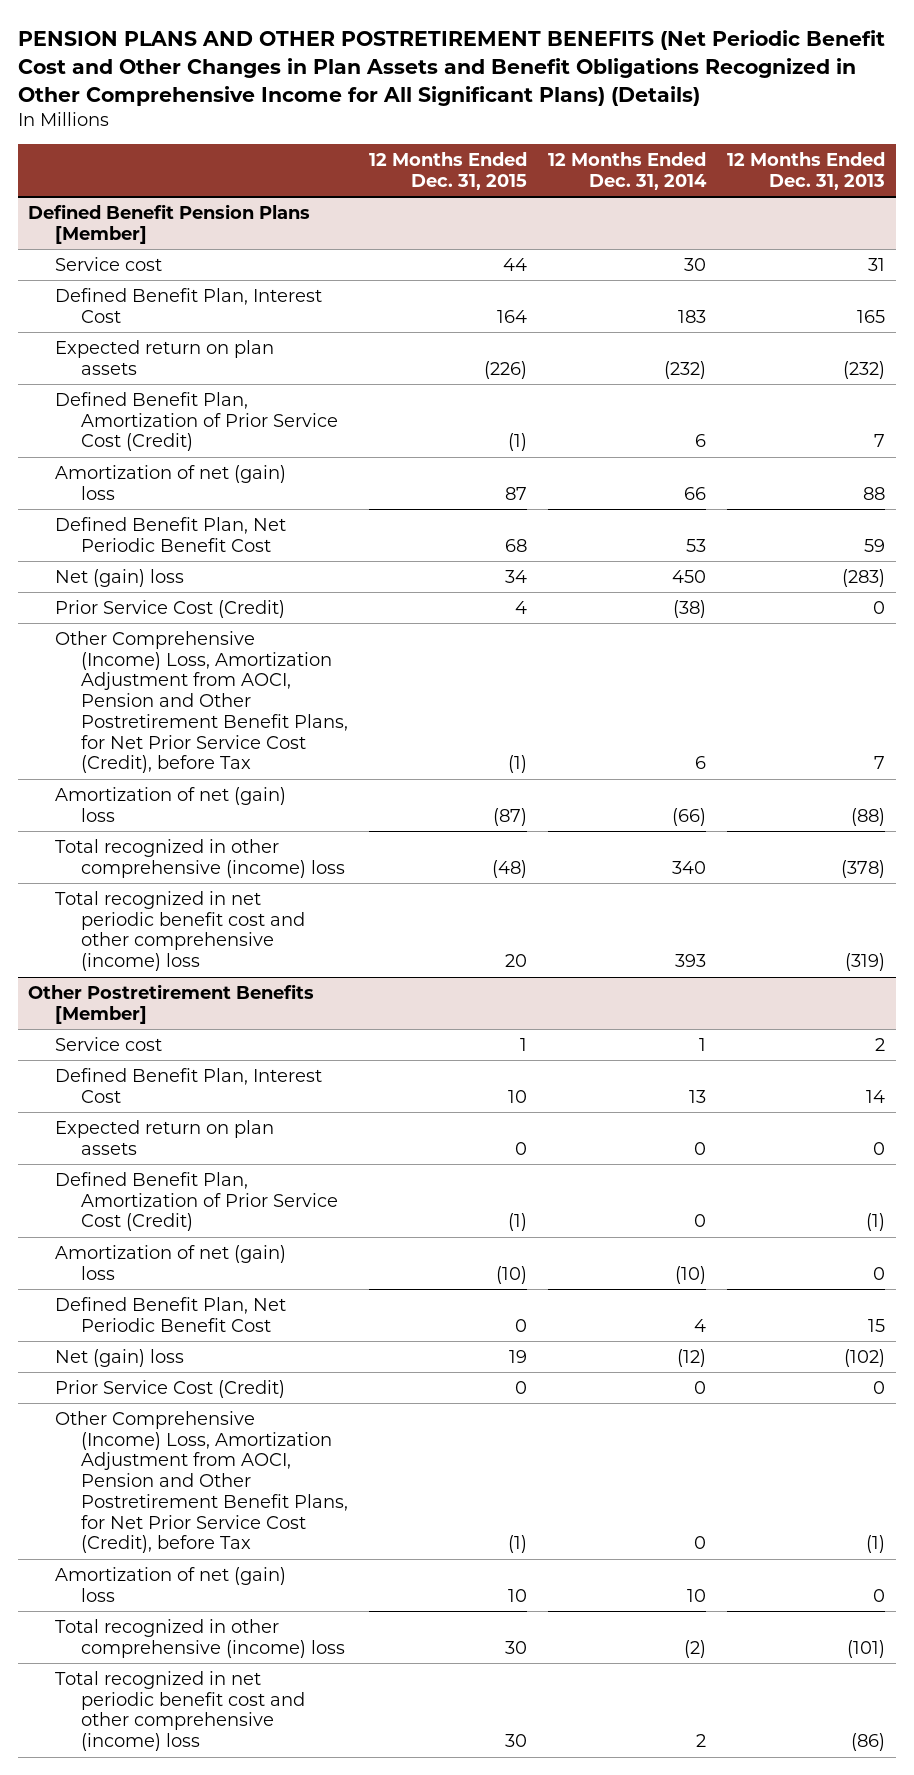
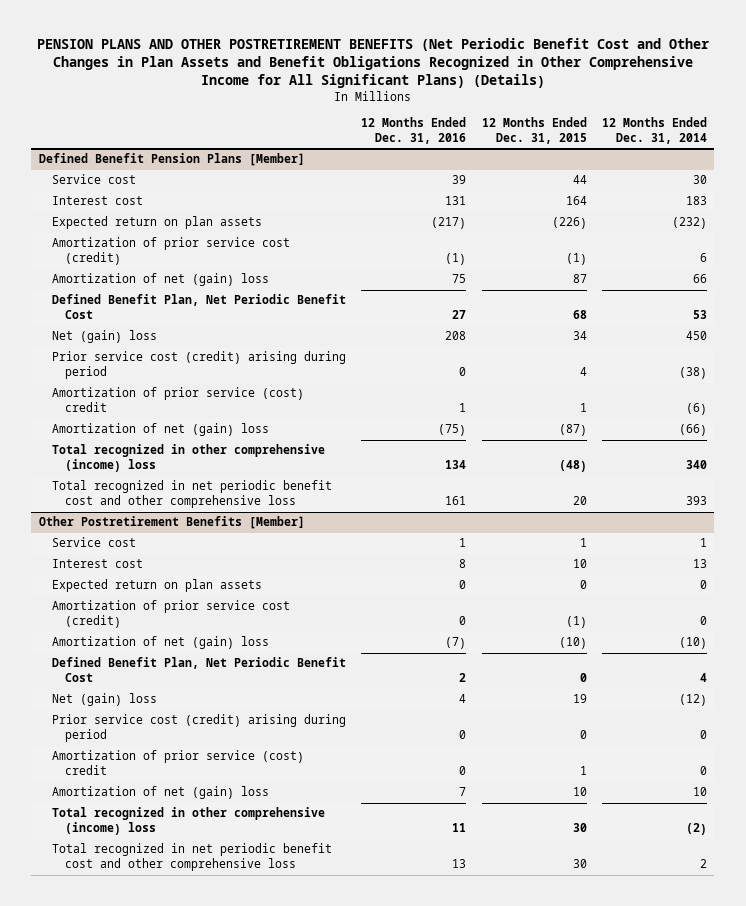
[727,151,886,190] 12 Months Ended Dec. 31, 2013 -> none
none -> [361,117,467,145] 12 Months Ended Dec. 31, 2016
[54,287,322,323] Defined Benefit Plan, Interest Cost -> [52,196,144,206] Interest cost
[54,391,338,452] Defined Benefit Plan, Amortization of Prior Service Cost (Credit) -> [52,237,291,266] Amortization of prior service cost (credit)
[54,599,285,618] Prior Service Cost (Credit) -> [52,351,347,380] Prior service cost (credit) arising during period
[54,630,348,774] Other Comprehensive (Income) Loss, Amortization Adjustment from AOCI, Pension and Other Postretirement Benefit Plans, for Net Prior Service Cost (Credit), before Tax -> [52,387,305,413] Amortization of prior service (cost) credit
[508,755,528,774] (1) -> [579,403,587,413] 1
[695,756,707,770] 6 -> [685,403,707,416] (6)
[54,890,305,972] Total recognized in net periodic benefit cost and other comprehensive (income) loss -> [52,480,333,509] Total recognized in net periodic benefit cost and other comprehensive loss
[54,1067,322,1103] Defined Benefit Plan, Interest Cost -> [52,559,144,569] Interest cost
[54,1171,338,1232] Defined Benefit Plan, Amortization of Prior Service Cost (Credit) -> [52,600,291,629] Amortization of prior service cost (credit)
[54,1379,285,1398] Prior Service Cost (Credit) -> [52,714,347,743] Prior service cost (credit) arising during period
[54,1410,348,1554] Other Comprehensive (Income) Loss, Amortization Adjustment from AOCI, Pension and Other Postretirement Benefit Plans, for Net Prior Service Cost (Credit), before Tax -> [52,750,305,776] Amortization of prior service (cost) credit
[508,1535,528,1554] (1) -> [579,766,587,776] 1
[54,1670,305,1752] Total recognized in net periodic benefit cost and other comprehensive (income) loss -> [52,843,333,872] Total recognized in net periodic benefit cost and other comprehensive loss

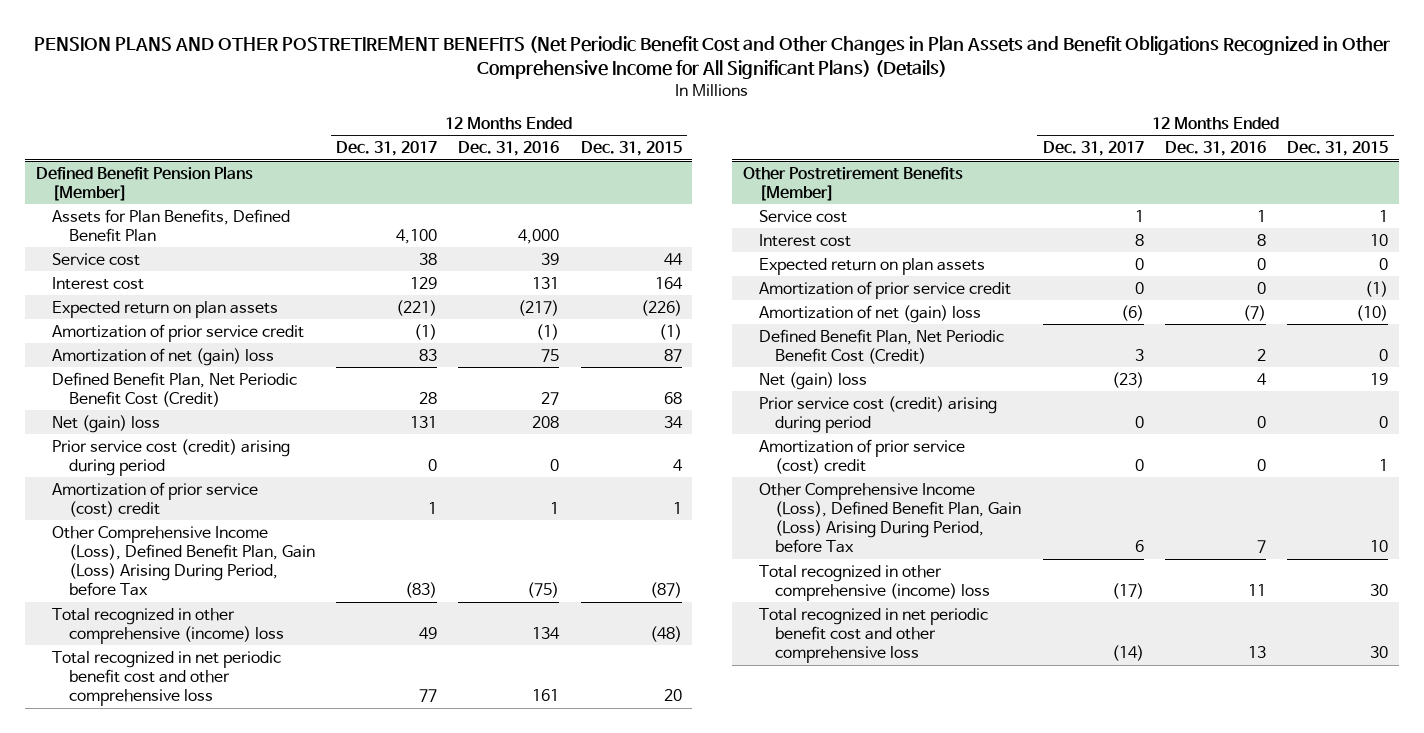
[601,117,707,145] 12 Months Ended Dec. 31, 2014 -> none
none -> [336,141,438,157] Dec. 31, 2017
none -> [52,208,291,242] Assets for Plan Benefits, Defined Benefit Plan
[52,237,291,266] Amortization of prior service cost (credit) -> [52,323,305,342] Amortization of prior service credit
[52,294,347,320] Defined Benefit Plan, Net Periodic Benefit Cost -> [52,371,298,407] Defined Benefit Plan, Net Periodic Benefit Cost (Credit)
[52,423,270,437] Amortization of net (gain) loss -> [52,525,315,597] Other Comprehensive Income (Loss), Defined Benefit Plan, Gain (Loss) Arising During Period, before Tax
[52,600,291,629] Amortization of prior service cost (credit) -> [758,280,1011,299] Amortization of prior service credit
[52,657,347,683] Defined Benefit Plan, Net Periodic Benefit Cost -> [758,328,1004,364] Defined Benefit Plan, Net Periodic Benefit Cost (Credit)
[52,786,270,800] Amortization of net (gain) loss -> none
none -> [758,482,1022,554] Other Comprehensive Income (Loss), Defined Benefit Plan, Gain (Loss) Arising During Period, before Tax

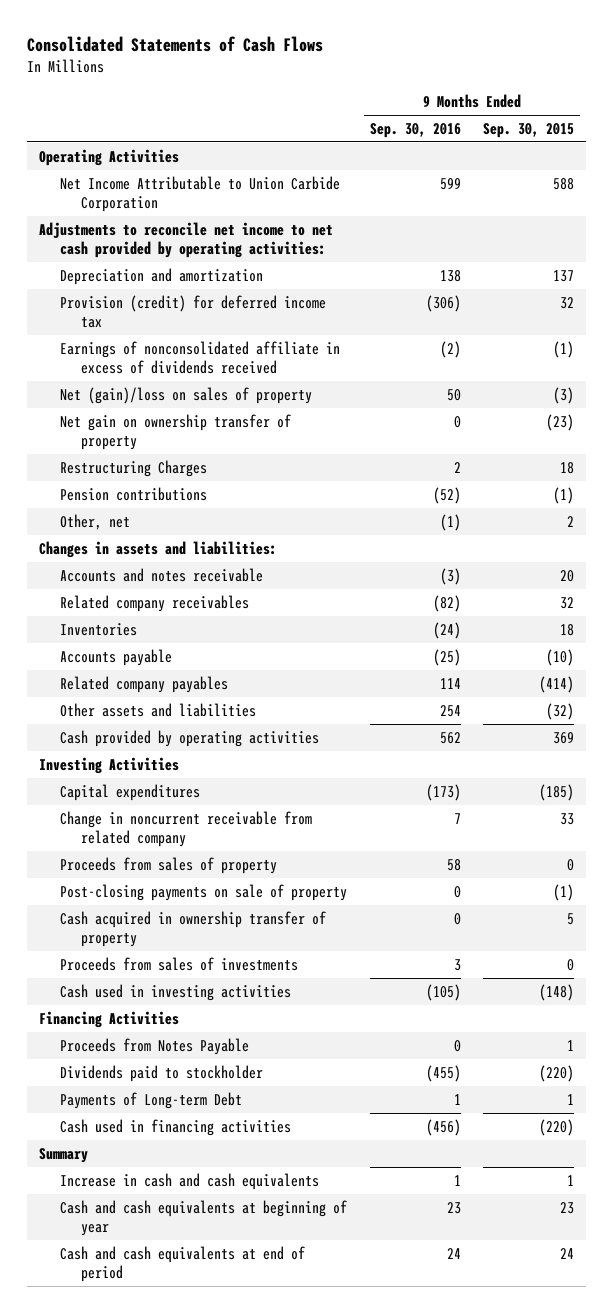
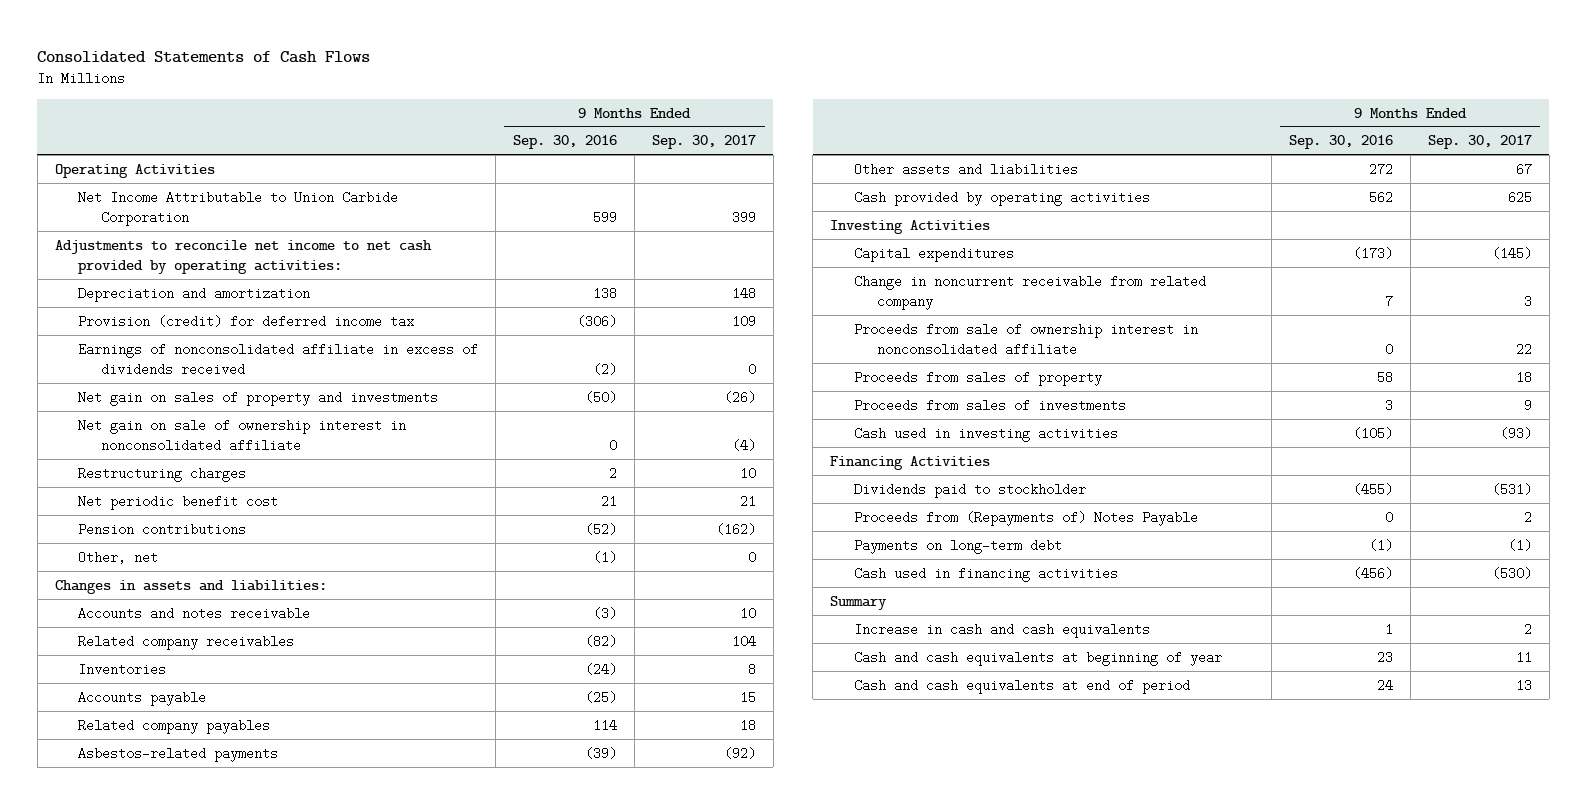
[483,122,575,138] Sep. 30, 2015 -> none
none -> [651,135,756,150] Sep. 30, 2017
[59,413,291,450] Net gain on ownership transfer of property -> none
[59,386,312,404] Net (gain)/loss on sales of property -> [77,390,438,406] Net gain on sales of property and investments
[446,388,461,401] 50 -> [584,390,617,404] (50)
none -> [77,418,406,453] Net gain on sale of ownership interest in nonconsolidated affiliate
[59,459,207,477] Restructuring Charges -> [77,466,246,482] Restructuring charges
none -> [77,494,278,510] Net periodic benefit cost
none -> [77,746,278,762] Asbestos-related payments
[439,704,461,717] 254 -> [1368,162,1393,176] 272
none -> [853,322,1198,357] Proceeds from sale of ownership interest in nonconsolidated affiliate
[59,883,347,901] Post-closing payments on sale of property -> none
[59,910,326,947] Cash acquired in ownership transfer of property -> none
[59,1037,249,1055] Proceeds from Notes Payable -> none
none -> [853,510,1198,526] Proceeds from (Repayments of) Notes Payable
[59,1091,242,1109] Payments of Long-term Debt -> [853,538,1062,554] Payments on long-term debt
[453,1093,461,1105] 1 -> [1368,538,1393,552] (1)

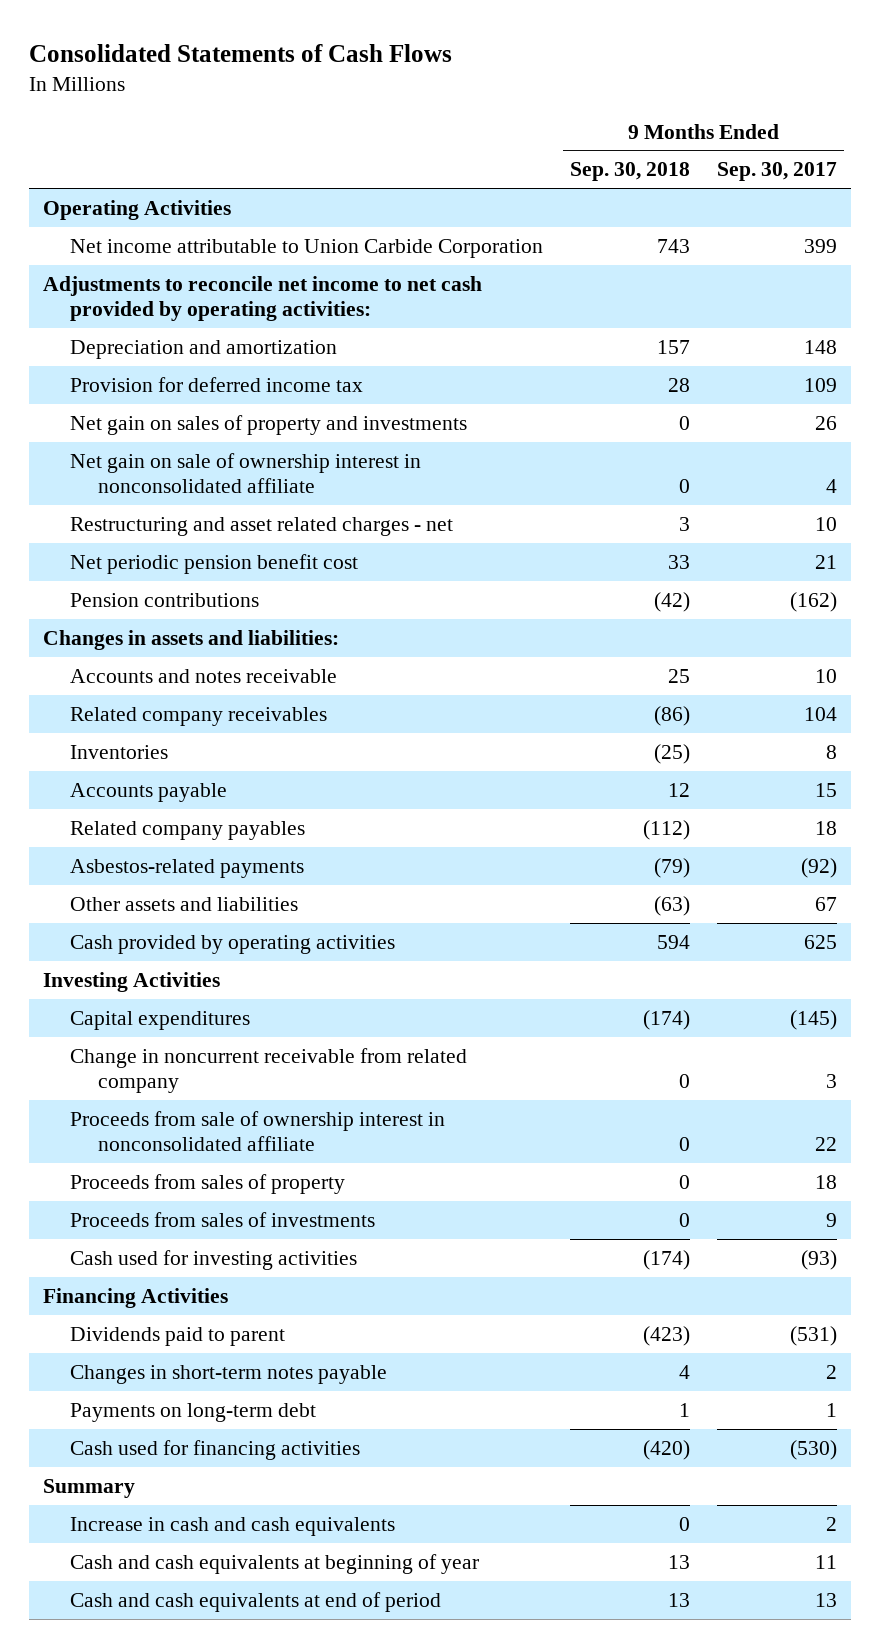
[512,135,617,150] Sep. 30, 2016 -> none
none -> [570,162,691,182] Sep. 30, 2018
[77,190,398,227] Net Income Attributable to Union Carbide Corporation -> [70,238,544,258] Net income attributable to Union Carbide Corporation
[77,342,478,377] Earnings of nonconsolidated affiliate in excess of dividends received -> none
[77,314,414,328] Provision (credit) for deferred income tax -> [70,376,364,392] Provision for deferred income tax
[723,390,756,404] (26) -> [815,415,838,430] 26
[731,439,756,453] (4) -> [826,479,838,494] 4
[77,466,246,482] Restructuring charges -> [70,516,454,536] Restructuring and asset related charges - net
[77,494,278,510] Net periodic benefit cost -> [70,553,359,574] Net periodic pension benefit cost
[77,550,158,564] Other, net -> none
[853,426,1118,442] Cash used in investing activities -> [70,1249,358,1270] Cash used for investing activities
[853,482,1086,498] Dividends paid to stockholder -> [70,1326,286,1346] Dividends paid to parent
[853,510,1198,526] Proceeds from (Repayments of) Notes Payable -> [70,1364,388,1384] Changes in short-term notes payable
[1507,538,1532,552] (1) -> [826,1402,838,1417] 1
[853,566,1118,582] Cash used in financing activities -> [70,1439,361,1460] Cash used for financing activities

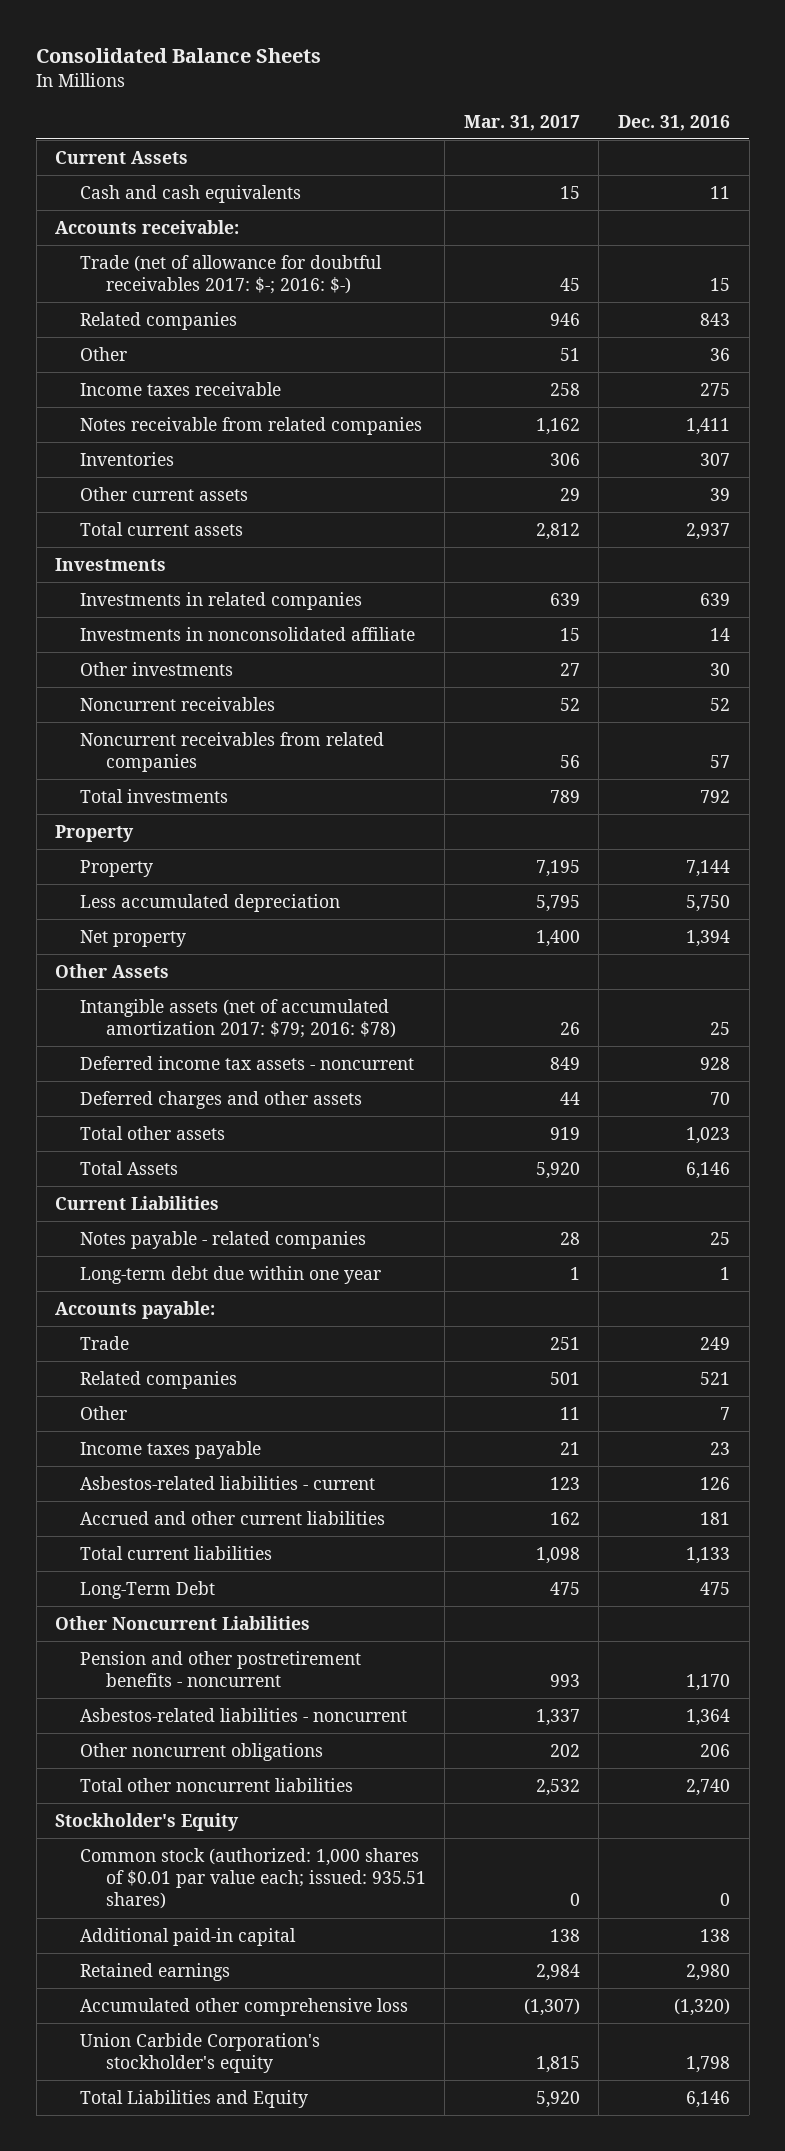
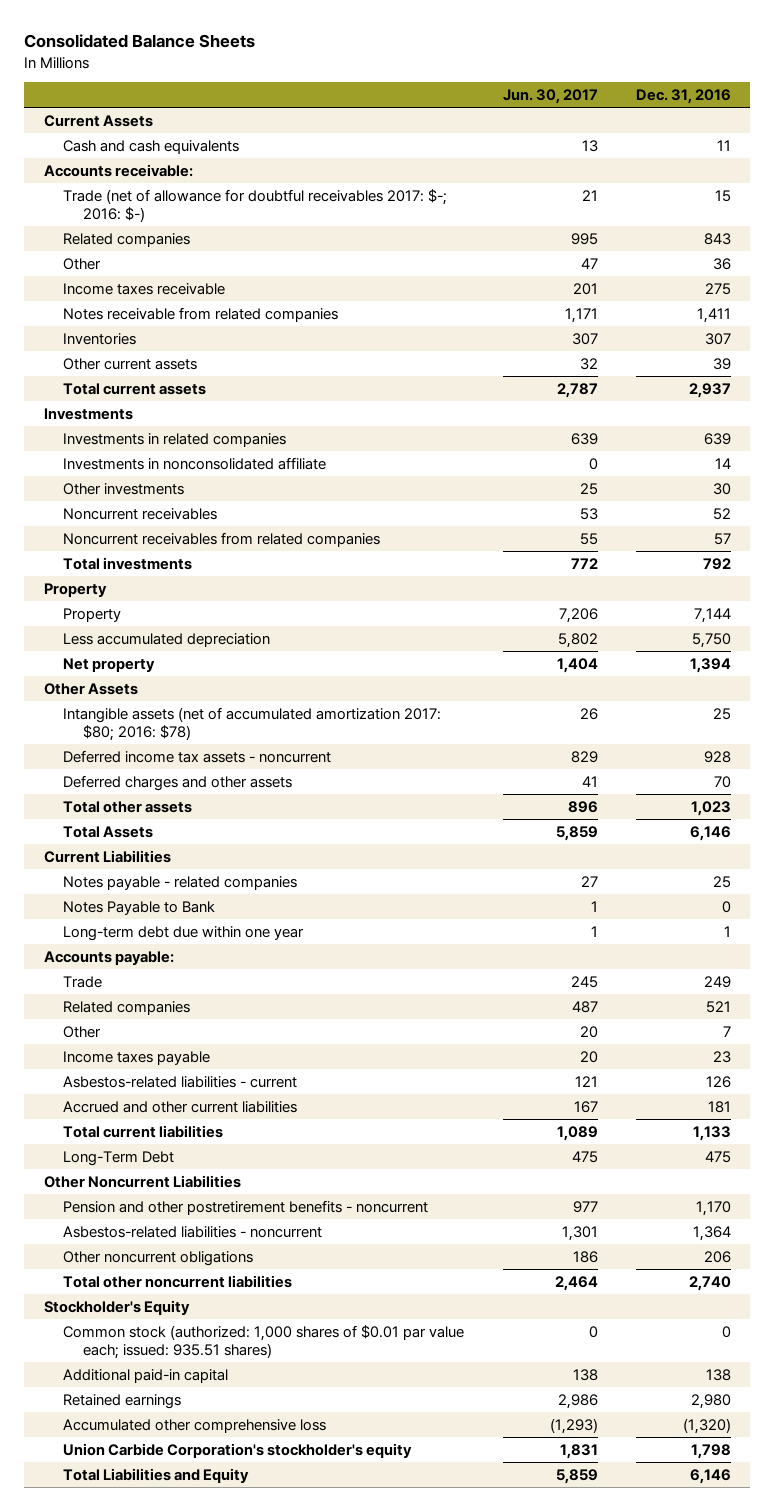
[463,114,580,131] Mar. 31, 2017 -> none
none -> [502,89,598,105] Jun. 30, 2017
[80,998,396,1039] Intangible assets (net of accumulated amortization 2017: $79; 2016: $78) -> [63,706,442,742] Intangible assets (net of accumulated amortization 2017: $80; 2016: $78)
none -> [63,900,216,915] Notes Payable to Bank

